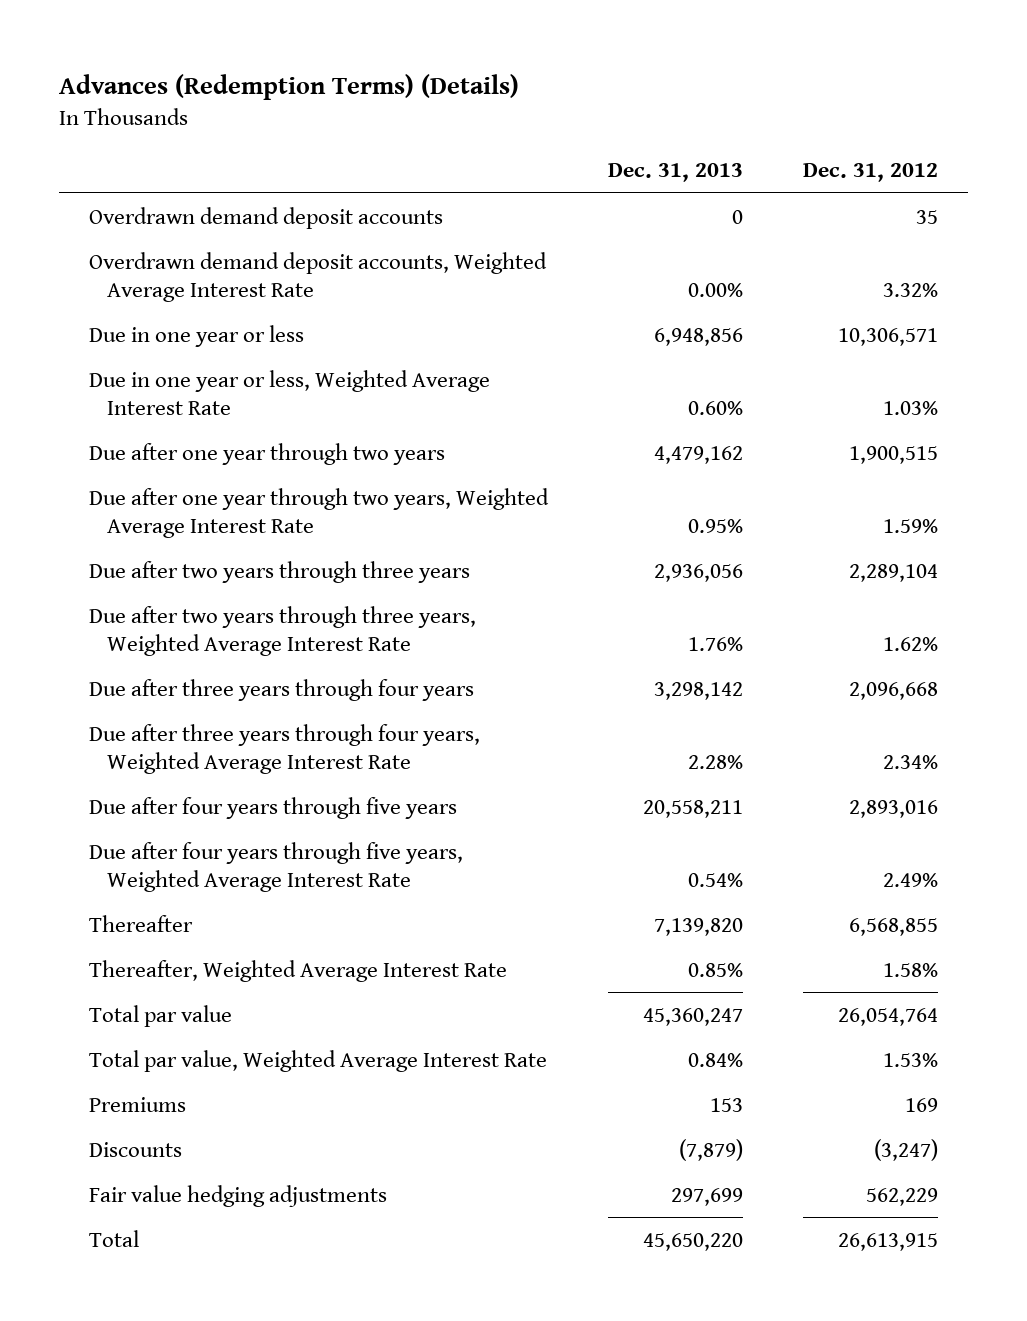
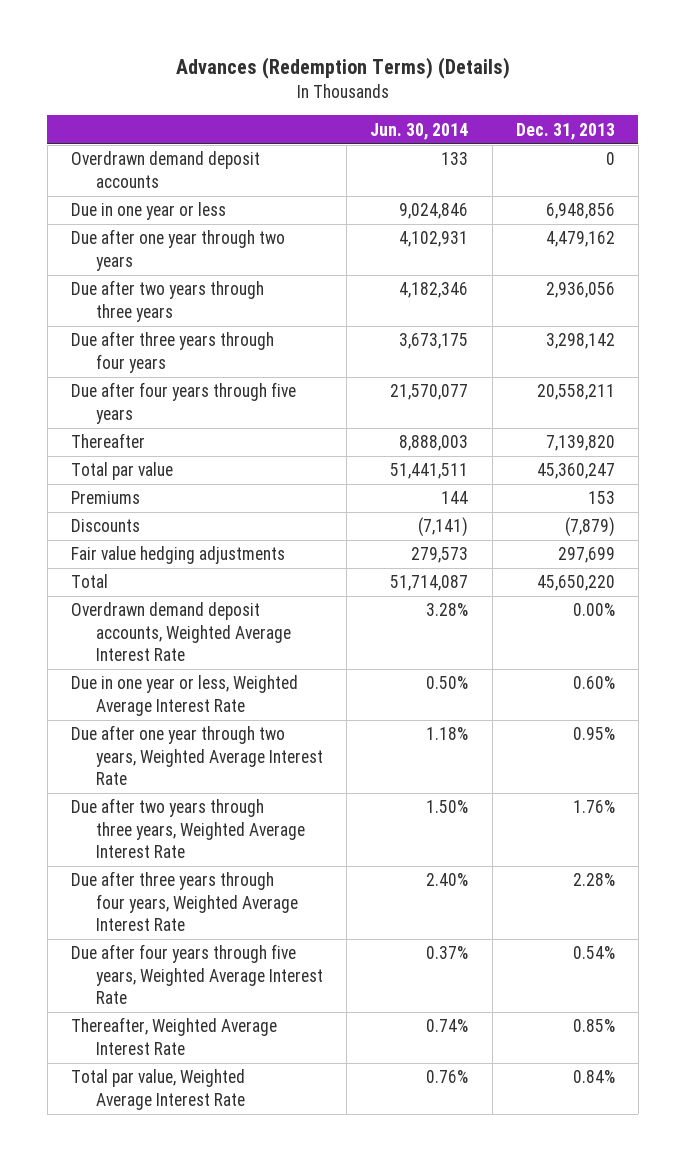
[803,163,939,183] Dec. 31, 2012 -> none
none -> [370,122,469,140] Jun. 30, 2014
[88,251,547,302] Overdrawn demand deposit accounts, Weighted Average Interest Rate -> [71,602,292,662] Overdrawn demand deposit accounts, Weighted Average Interest Rate
[88,369,490,415] Due in one year or less, Weighted Average Interest Rate -> [71,675,299,716] Due in one year or less, Weighted Average Interest Rate
[88,487,549,538] Due after one year through two years, Weighted Average Interest Rate -> [71,725,324,786] Due after one year through two years, Weighted Average Interest Rate
[88,605,476,656] Due after two years through three years, Weighted Average Interest Rate -> [71,798,306,859] Due after two years through three years, Weighted Average Interest Rate
[88,723,480,774] Due after three years through four years, Weighted Average Interest Rate -> [71,871,299,932] Due after three years through four years, Weighted Average Interest Rate
[88,841,463,892] Due after four years through five years, Weighted Average Interest Rate -> [71,944,324,1005] Due after four years through five years, Weighted Average Interest Rate
[88,959,507,982] Thereafter, Weighted Average Interest Rate -> [71,1017,278,1055] Thereafter, Weighted Average Interest Rate
[88,1049,547,1072] Total par value, Weighted Average Interest Rate -> [71,1069,246,1110] Total par value, Weighted Average Interest Rate

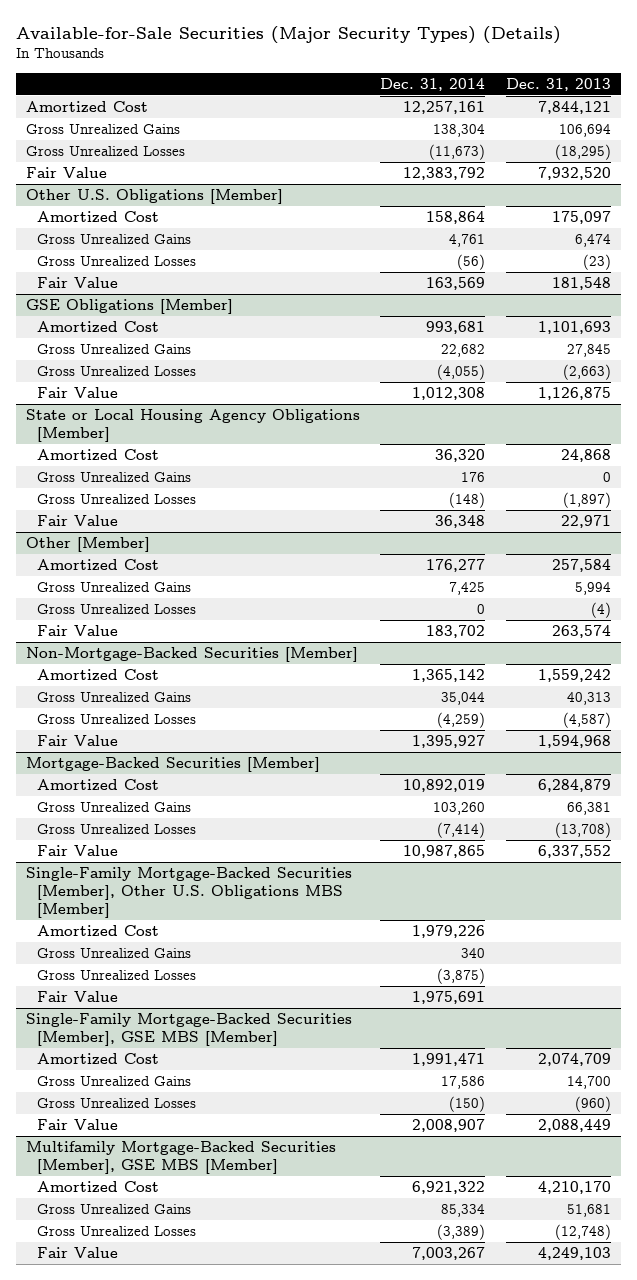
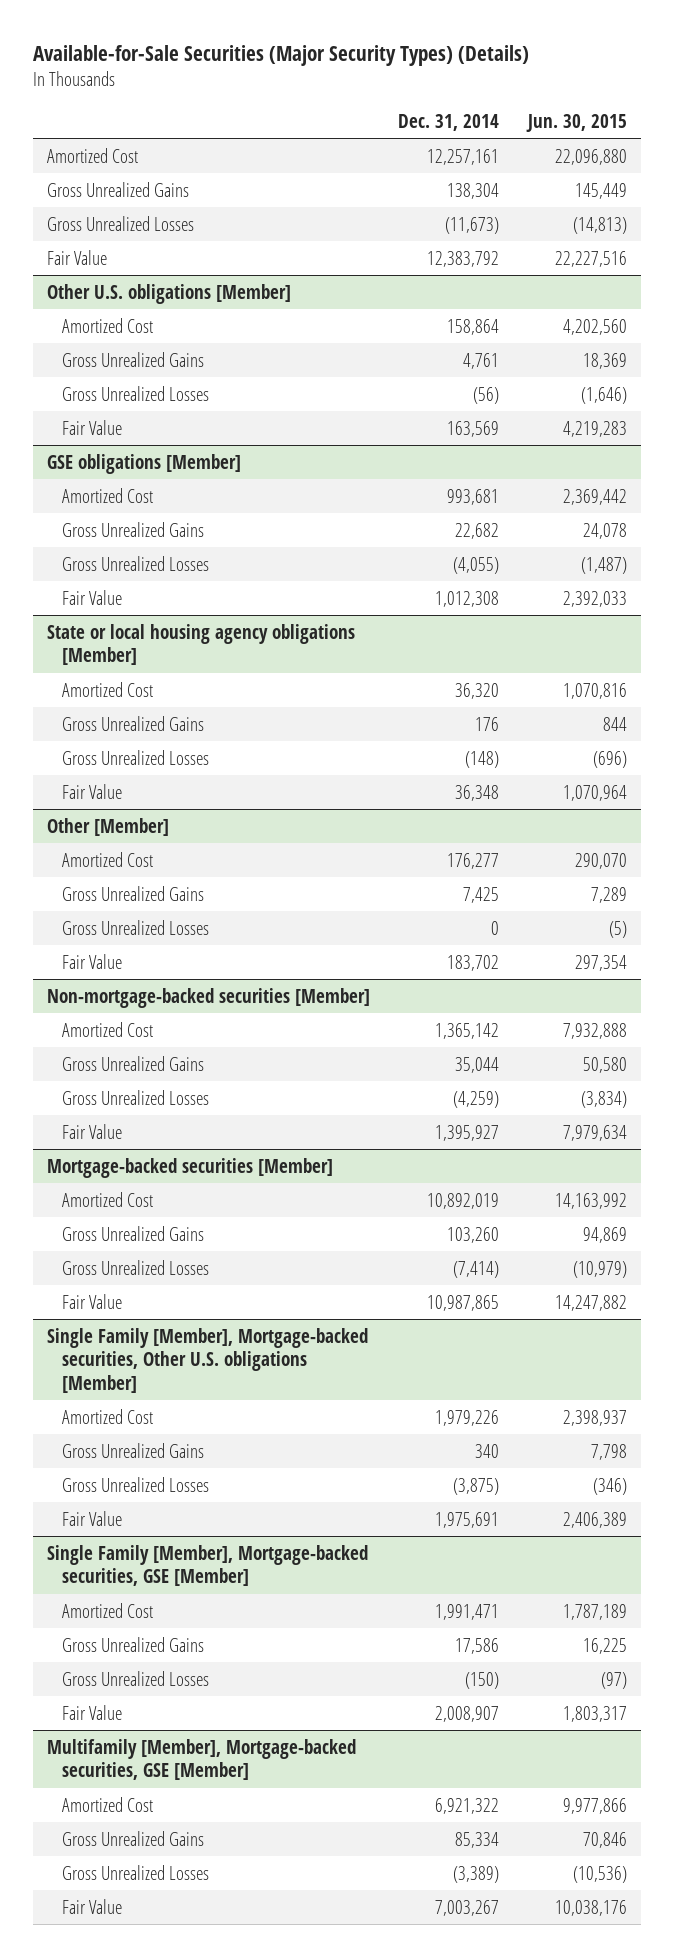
[505,77,611,91] Dec. 31, 2013 -> none
none -> [525,113,627,132] Jun. 30, 2015
[26,188,284,204] Other U.S. Obligations [Member] -> [46,283,291,304] Other U.S. obligations [Member]
[26,298,234,314] GSE Obligations [Member] -> [46,453,241,474] GSE obligations [Member]
[26,408,361,442] State or Local Housing Agency Obligations [Member] -> [46,623,355,666] State or local housing agency obligations [Member]
[26,646,359,662] Non-Mortgage-Backed Securities [Member] -> [46,987,370,1008] Non-mortgage-backed securities [Member]
[26,756,321,772] Mortgage-Backed Securities [Member] -> [46,1157,333,1178] Mortgage-backed securities [Member]
[26,866,353,918] Single-Family Mortgage-Backed Securities [Member], Other U.S. Obligations MBS [Member] -> [46,1327,368,1393] Single Family [Member], Mortgage-backed securities, Other U.S. obligations [Member]
[26,1012,353,1046] Single-Family Mortgage-Backed Securities [Member], GSE MBS [Member] -> [46,1544,368,1587] Single Family [Member], Mortgage-backed securities, GSE [Member]
[26,1140,337,1174] Multifamily Mortgage-Backed Securities [Member], GSE MBS [Member] -> [46,1738,356,1781] Multifamily [Member], Mortgage-backed securities, GSE [Member]

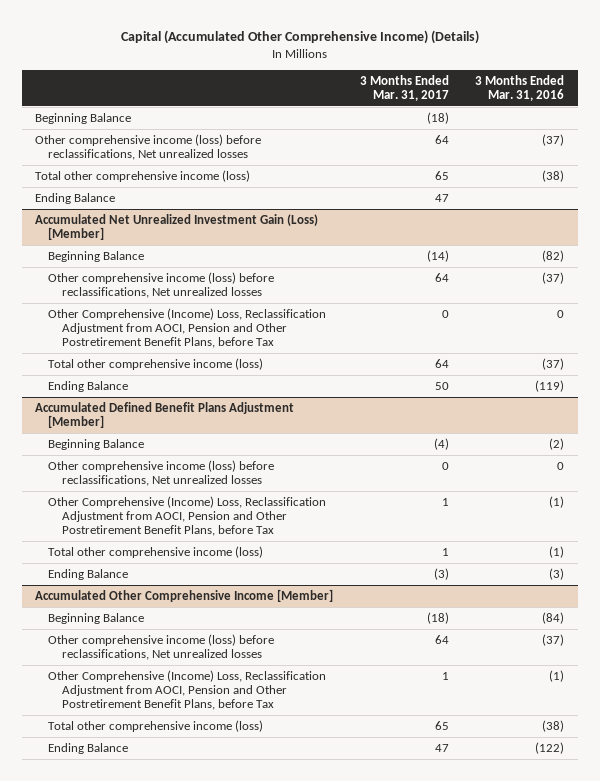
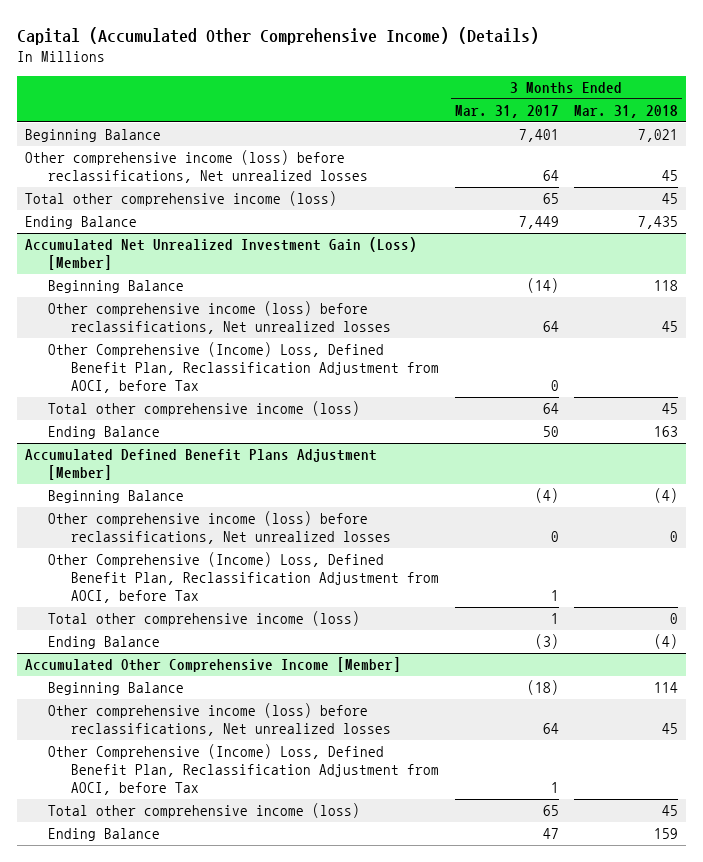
[475,74,565,102] 3 Months Ended Mar. 31, 2016 -> none
none -> [574,105,679,119] Mar. 31, 2018
[426,111,449,124] (18) -> [518,129,559,143] 7,401
[434,193,449,202] 47 -> [518,216,559,230] 7,449
[48,307,327,349] Other Comprehensive (Income) Loss, Reclassification Adjustment from AOCI, Pension and Other Postretirement Benefit Plans, before Tax -> [48,342,440,393] Other Comprehensive (Income) Loss, Defined Benefit Plan, Reclassification Adjustment from AOCI, before Tax
[48,495,327,537] Other Comprehensive (Income) Loss, Reclassification Adjustment from AOCI, Pension and Other Postretirement Benefit Plans, before Tax -> [48,552,440,603] Other Comprehensive (Income) Loss, Defined Benefit Plan, Reclassification Adjustment from AOCI, before Tax
[48,669,327,711] Other Comprehensive (Income) Loss, Reclassification Adjustment from AOCI, Pension and Other Postretirement Benefit Plans, before Tax -> [48,744,440,795] Other Comprehensive (Income) Loss, Defined Benefit Plan, Reclassification Adjustment from AOCI, before Tax

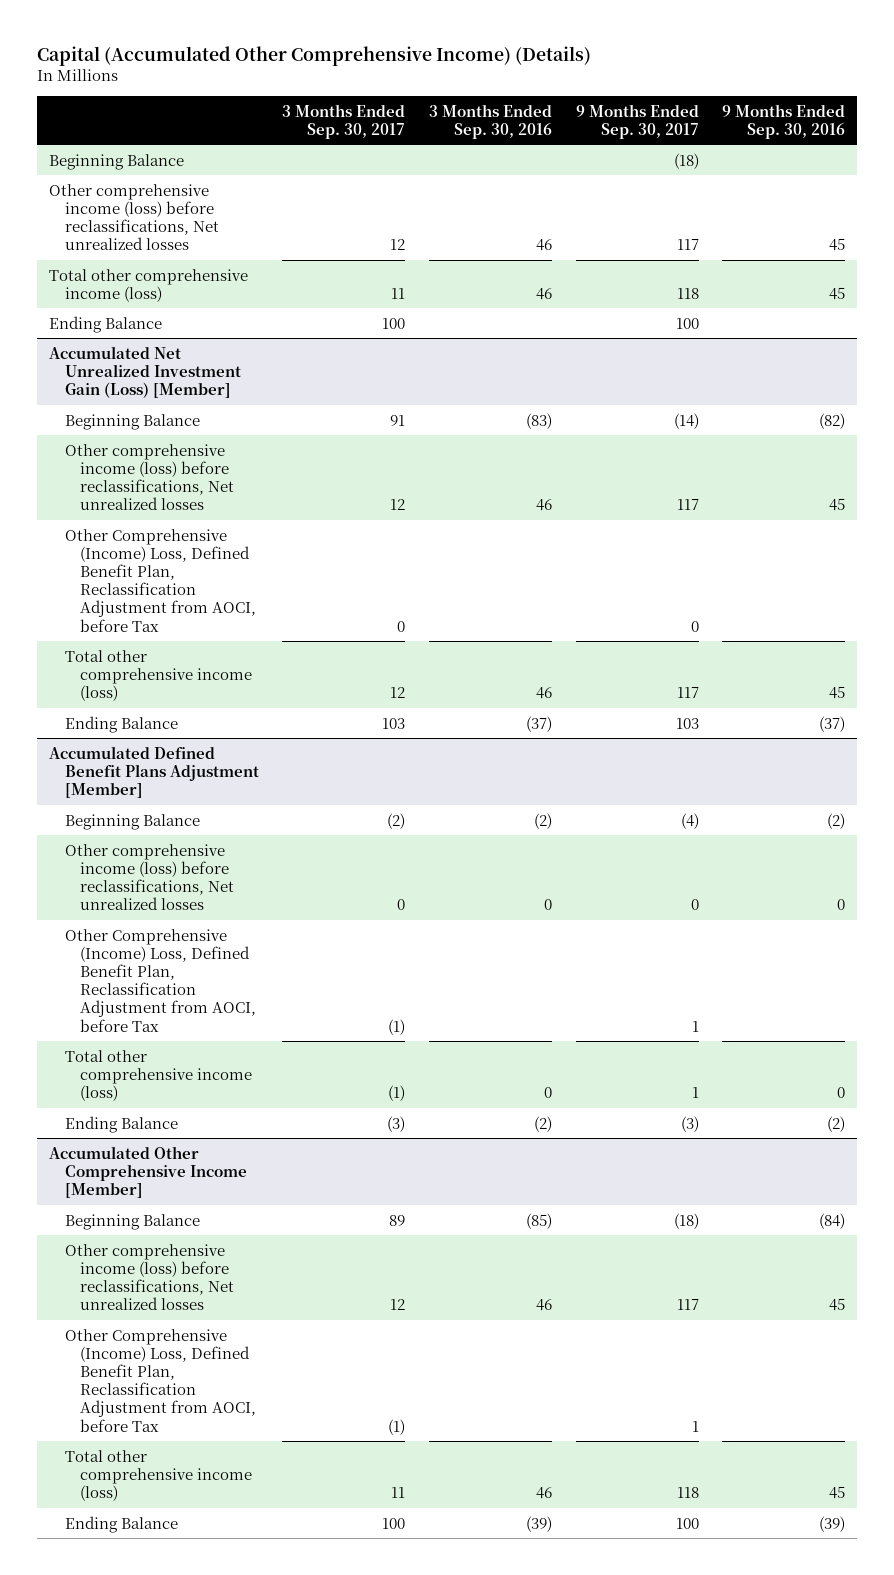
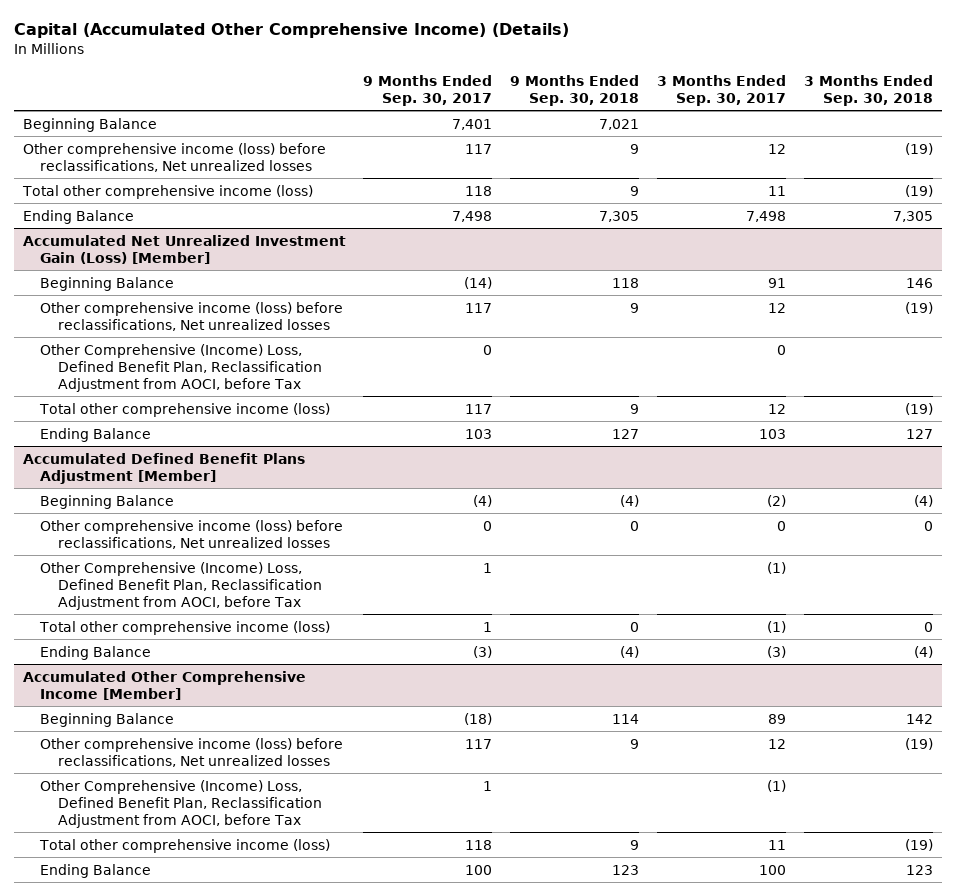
[428,103,552,139] 3 Months Ended Sep. 30, 2016 -> none
[722,103,846,139] 9 Months Ended Sep. 30, 2016 -> none
none -> [510,74,640,106] 9 Months Ended Sep. 30, 2018
none -> [804,74,934,106] 3 Months Ended Sep. 30, 2018
[673,152,699,169] (18) -> [452,118,493,130] 7,401
[382,317,406,329] 100 -> [746,210,787,222] 7,498
[675,317,699,329] 100 -> [452,210,493,222] 7,498

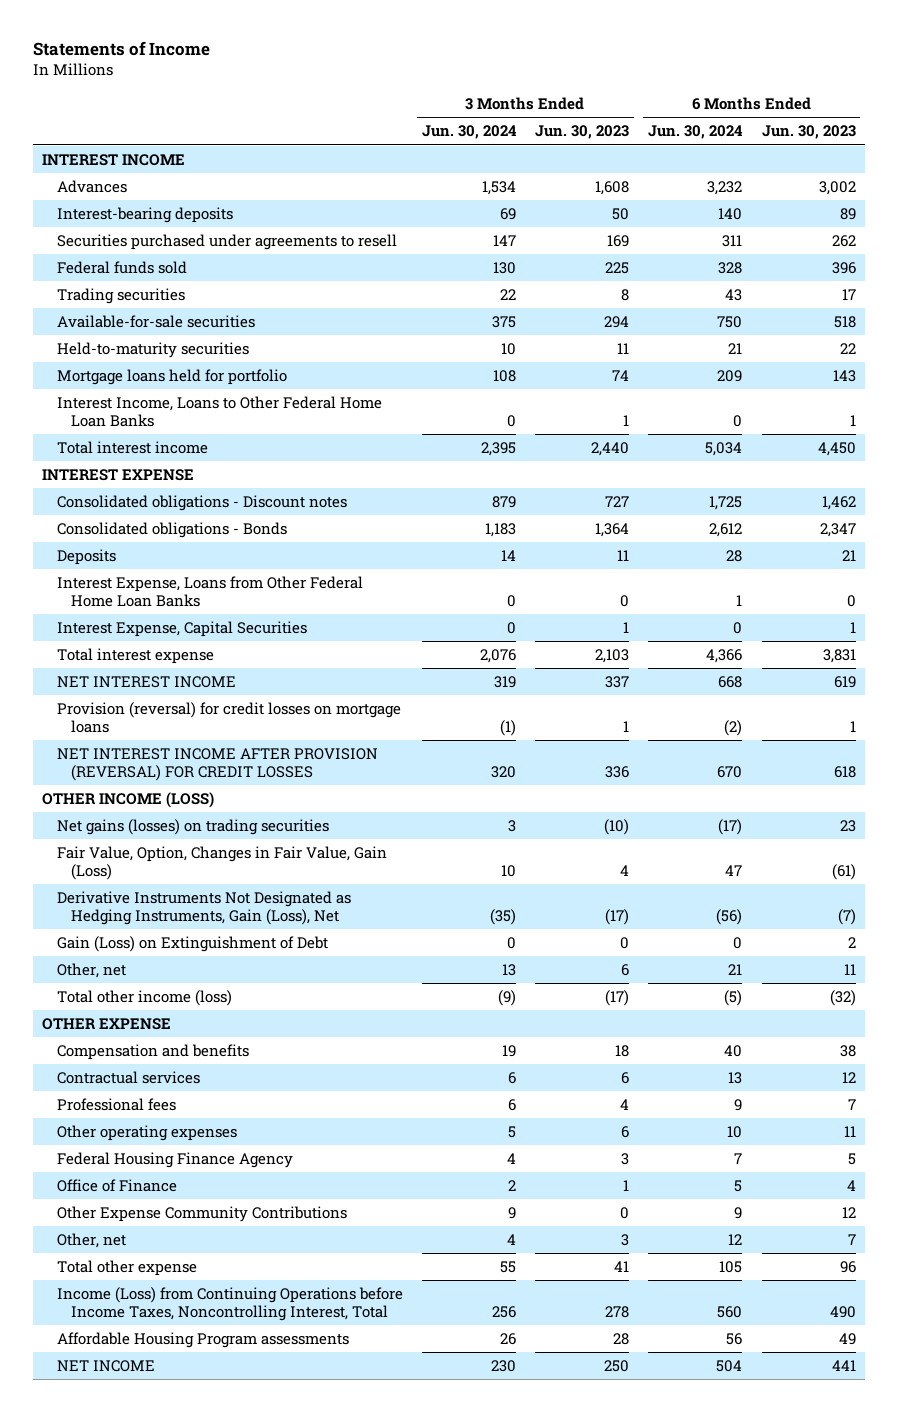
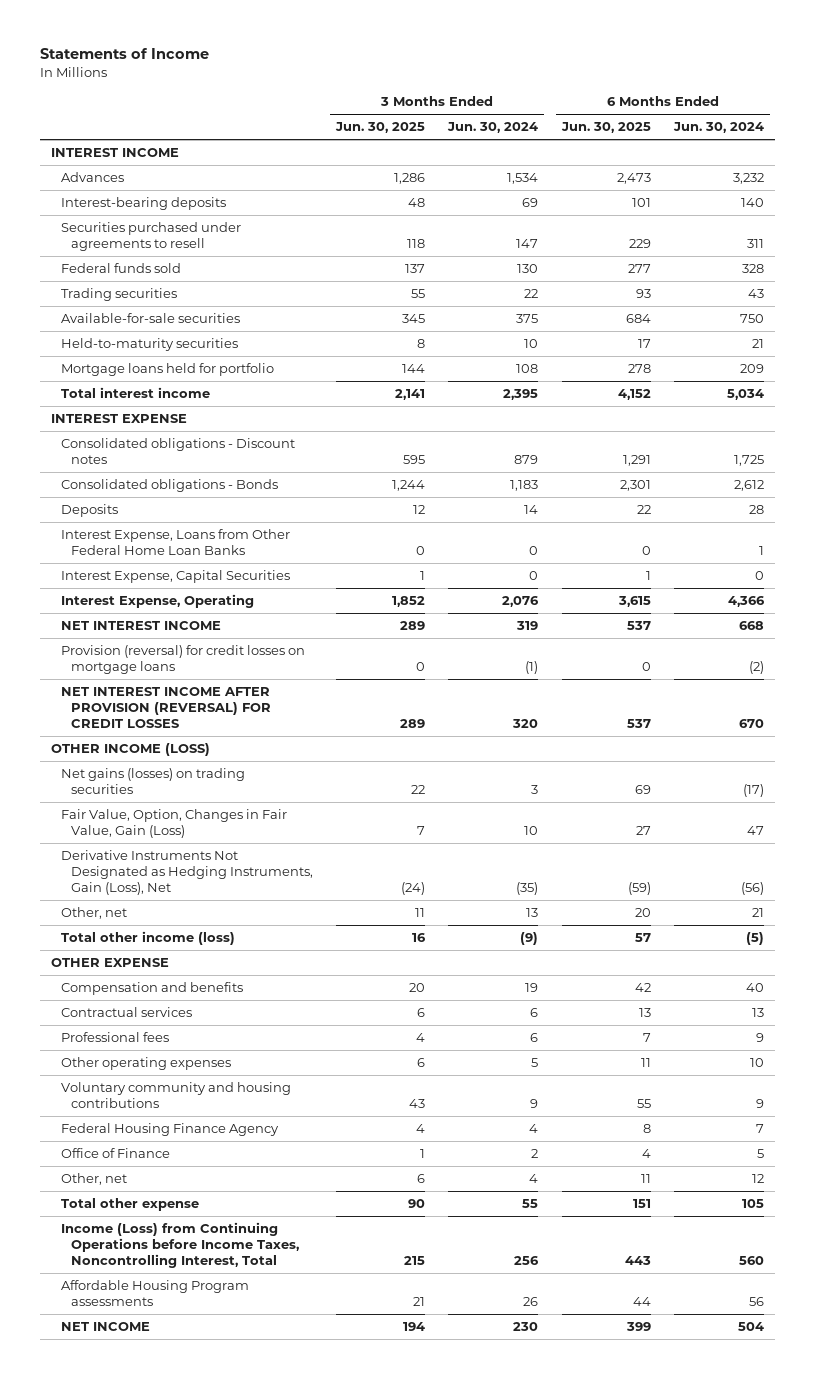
[535,125,630,140] Jun. 30, 2023 -> none
[761,125,856,140] Jun. 30, 2023 -> none
none -> [335,122,426,134] Jun. 30, 2025
none -> [560,122,651,134] Jun. 30, 2025
[56,395,382,428] Interest Income, Loans to Other Federal Home Loan Banks -> none
[56,647,214,664] Total interest expense -> [61,593,255,608] Interest Expense, Operating
[56,935,328,952] Gain (Loss) on Extinguishment of Debt -> none
none -> [61,1081,292,1109] Voluntary community and housing contributions
[56,1205,347,1222] Other Expense Community Contributions -> none

